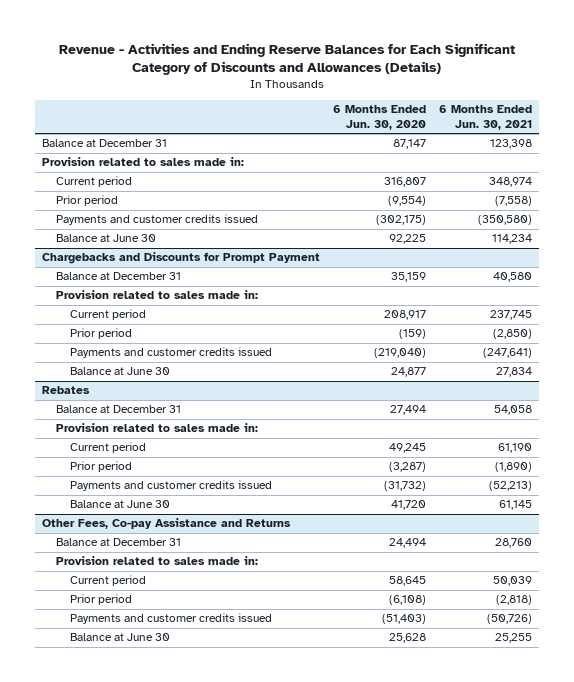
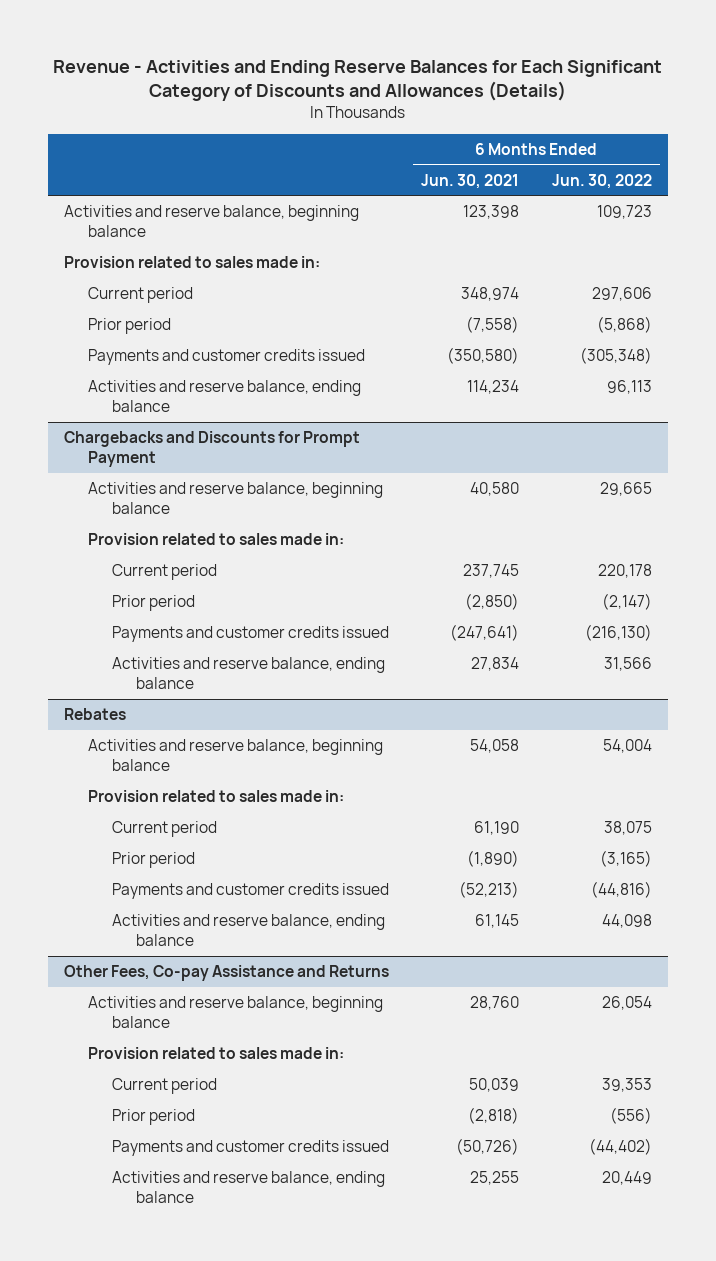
[333,105,427,131] 6 Months Ended Jun. 30, 2020 -> none
none -> [551,173,652,189] Jun. 30, 2022
[41,139,167,148] Balance at December 31 -> [64,205,360,238] Activities and reserve balance, beginning balance
[55,234,156,243] Balance at June 30 -> [88,380,362,413] Activities and reserve balance, ending balance
[55,272,181,281] Balance at December 31 -> [88,482,384,515] Activities and reserve balance, beginning balance
[69,367,170,376] Balance at June 30 -> [111,657,385,690] Activities and reserve balance, ending balance
[55,405,181,414] Balance at December 31 -> [88,739,384,772] Activities and reserve balance, beginning balance
[69,500,170,509] Balance at June 30 -> [111,914,385,947] Activities and reserve balance, ending balance
[55,538,181,547] Balance at December 31 -> [88,996,384,1029] Activities and reserve balance, beginning balance
[69,633,170,642] Balance at June 30 -> [111,1171,385,1204] Activities and reserve balance, ending balance

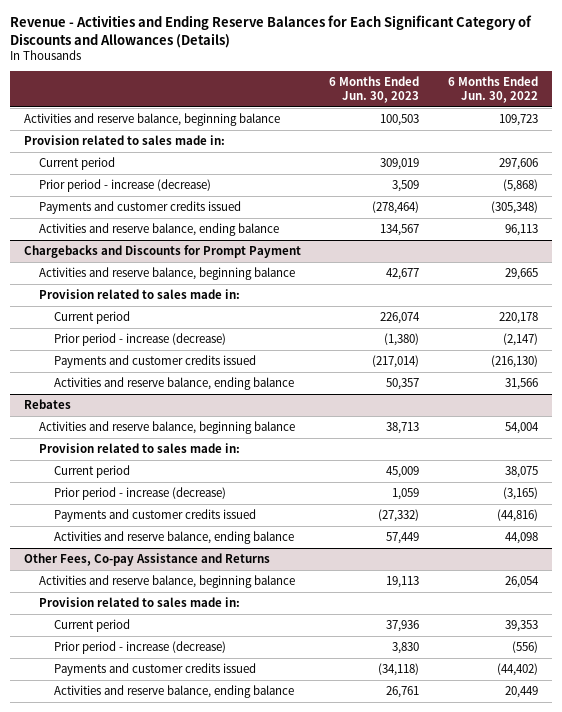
[421,173,520,189] Jun. 30, 2021 -> none
none -> [329,76,420,103] 6 Months Ended Jun. 30, 2023
[88,318,172,335] Prior period -> [39,179,212,193] Prior period - increase (decrease)
[111,595,195,612] Prior period -> [54,333,227,347] Prior period - increase (decrease)
[111,852,195,869] Prior period -> [54,487,227,501] Prior period - increase (decrease)
[111,1109,195,1126] Prior period -> [54,641,227,655] Prior period - increase (decrease)

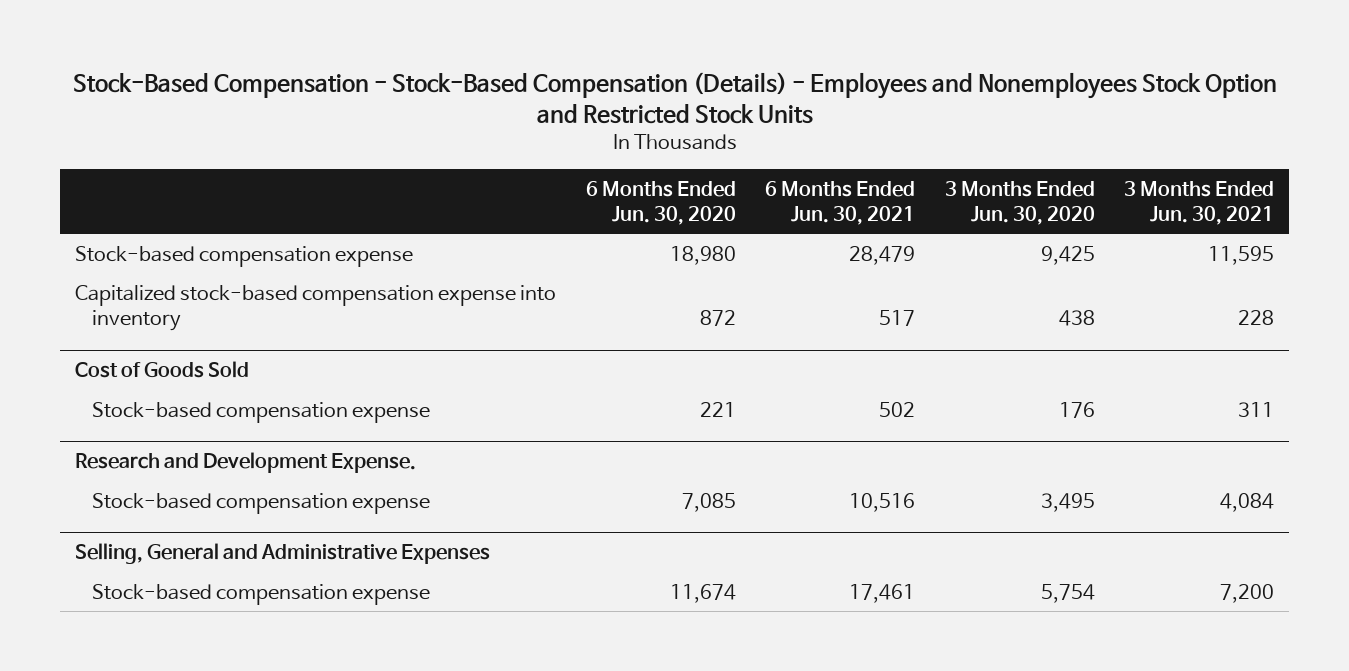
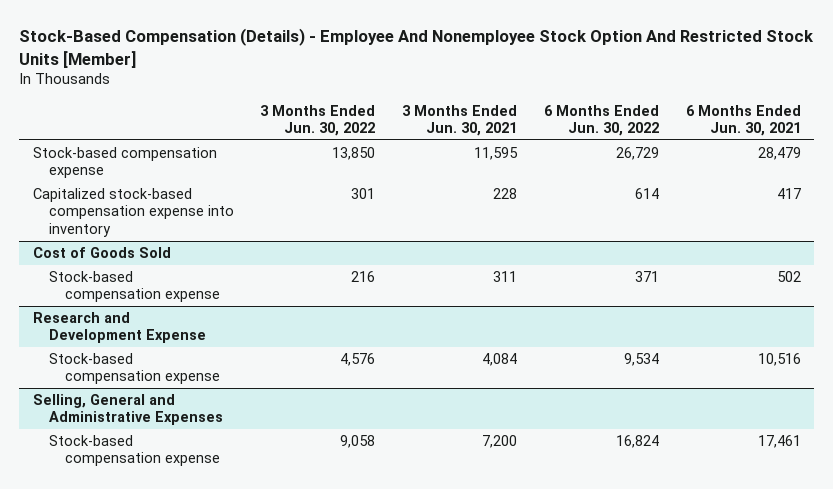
[72,72,1277,124] Stock-Based Compensation - Stock-Based Compensation (Details) - Employees and Nonemployees Stock Option and Restricted Stock Units -> [19,27,815,68] Stock-Based Compensation (Details) - Employee And Nonemployee Stock Option And Restricted Stock Units [Member]
[585,180,736,225] 6 Months Ended Jun. 30, 2020 -> none
[944,180,1095,225] 3 Months Ended Jun. 30, 2020 -> none
none -> [260,104,376,137] 3 Months Ended Jun. 30, 2022
none -> [543,104,659,137] 6 Months Ended Jun. 30, 2022
[879,310,916,327] 517 -> [776,188,801,200] 417
[74,452,416,474] Research and Development Expense. -> [32,312,206,344] Research and Development Expense

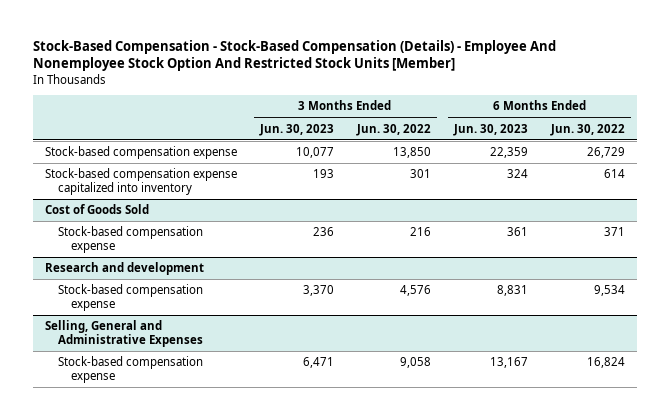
[19,27,815,68] Stock-Based Compensation (Details) - Employee And Nonemployee Stock Option And Restricted Stock Units [Member] -> [33,39,557,72] Stock-Based Compensation - Stock-Based Compensation (Details) - Employee And Nonemployee Stock Option And Restricted Stock Units [Member]
[402,104,518,137] 3 Months Ended Jun. 30, 2021 -> none
[685,104,801,137] 6 Months Ended Jun. 30, 2021 -> none
none -> [258,123,334,136] Jun. 30, 2023
none -> [453,123,529,136] Jun. 30, 2023
[32,188,234,237] Capitalized stock-based compensation expense into inventory -> [44,168,237,196] Stock-based compensation expense capitalized into inventory
[32,312,206,344] Research and Development Expense -> [44,262,204,276] Research and development

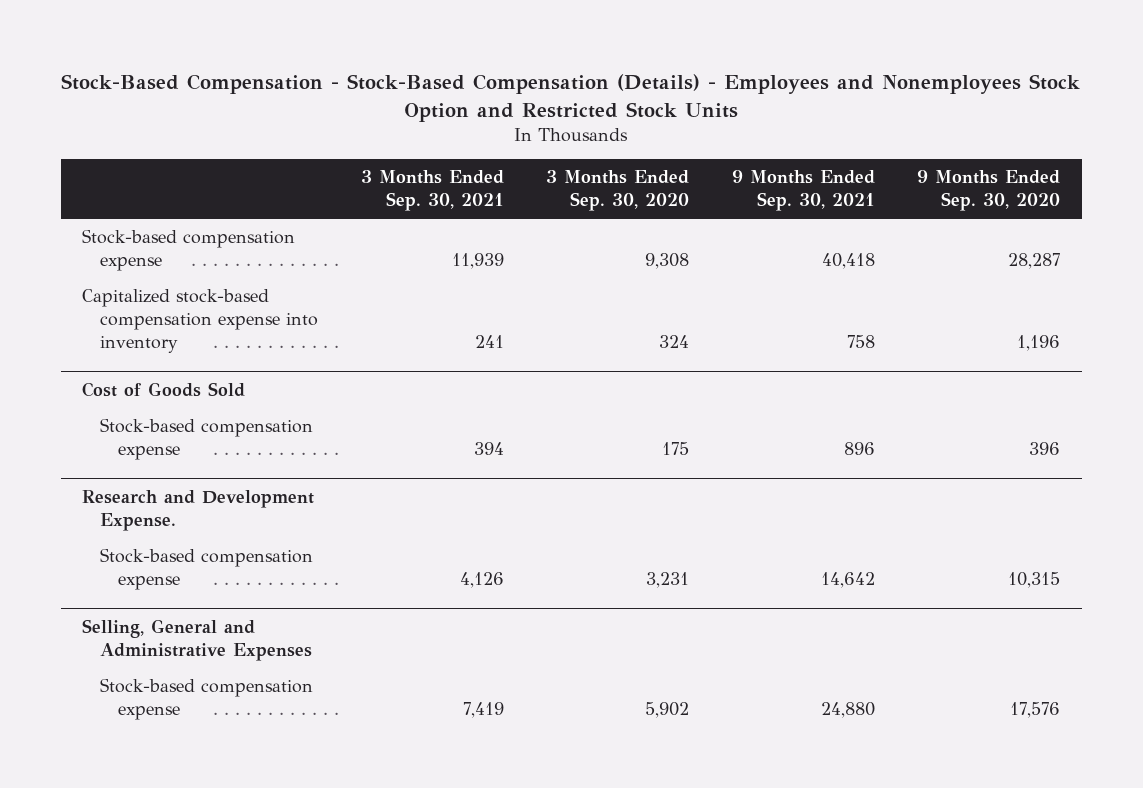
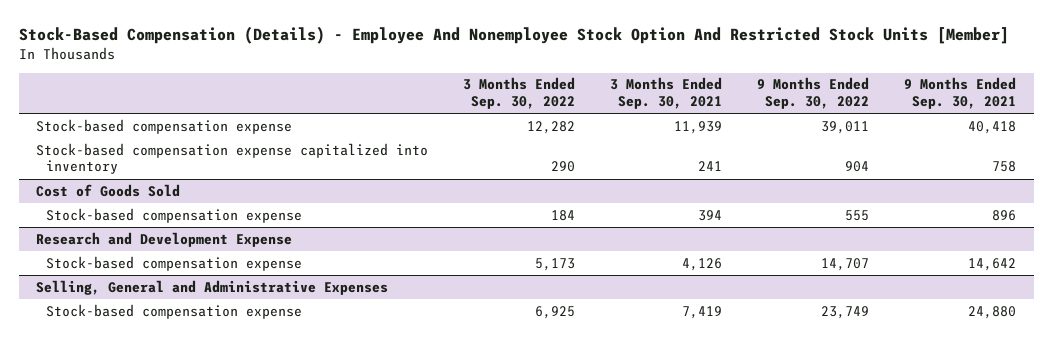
[61,73,1081,122] Stock-Based Compensation - Stock-Based Compensation (Details) - Employees and Nonemployees Stock Option and Restricted Stock Units -> [18,26,1009,45] Stock-Based Compensation (Details) - Employee And Nonemployee Stock Option And Restricted Stock Units [Member]
[546,170,690,211] 3 Months Ended Sep. 30, 2020 -> none
[917,170,1061,211] 9 Months Ended Sep. 30, 2020 -> none
none -> [463,77,576,109] 3 Months Ended Sep. 30, 2022
none -> [757,77,870,109] 9 Months Ended Sep. 30, 2022
[82,289,319,354] Capitalized stock-based compensation expense into inventory -> [36,142,429,175] Stock-based compensation expense capitalized into inventory
[82,489,315,531] Research and Development Expense. -> [36,231,293,247] Research and Development Expense

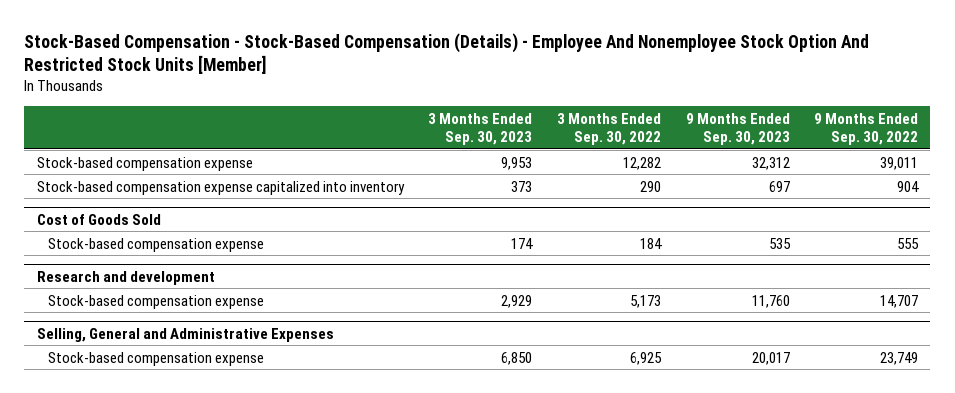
[18,26,1009,45] Stock-Based Compensation (Details) - Employee And Nonemployee Stock Option And Restricted Stock Units [Member] -> [24,32,870,75] Stock-Based Compensation - Stock-Based Compensation (Details) - Employee And Nonemployee Stock Option And Restricted Stock Units [Member]
[610,77,723,109] 3 Months Ended Sep. 30, 2021 -> none
[904,77,1017,109] 9 Months Ended Sep. 30, 2021 -> none
none -> [428,112,533,145] 3 Months Ended Sep. 30, 2023
none -> [685,112,790,145] 9 Months Ended Sep. 30, 2023
[36,231,293,247] Research and Development Expense -> [36,270,215,285] Research and development

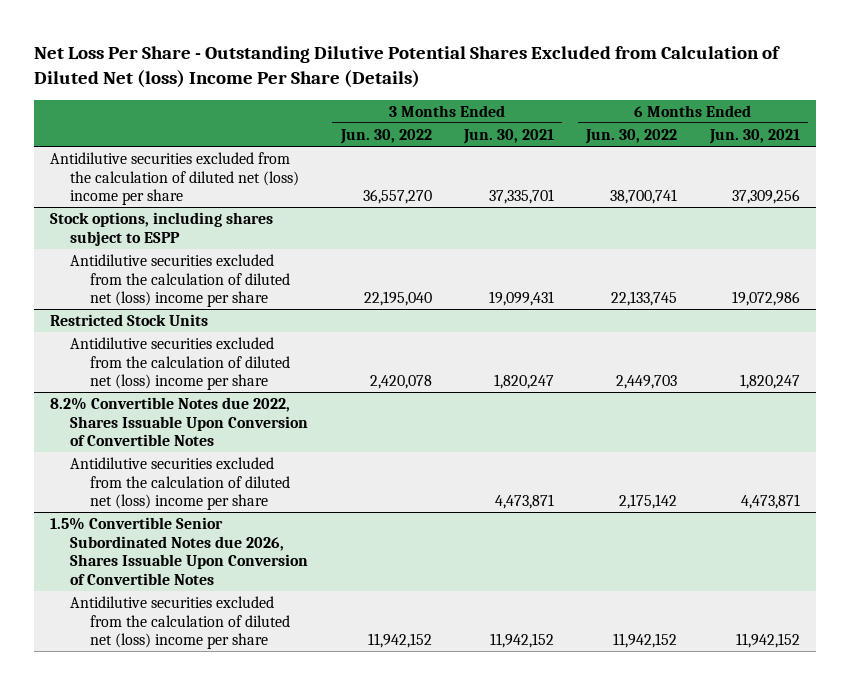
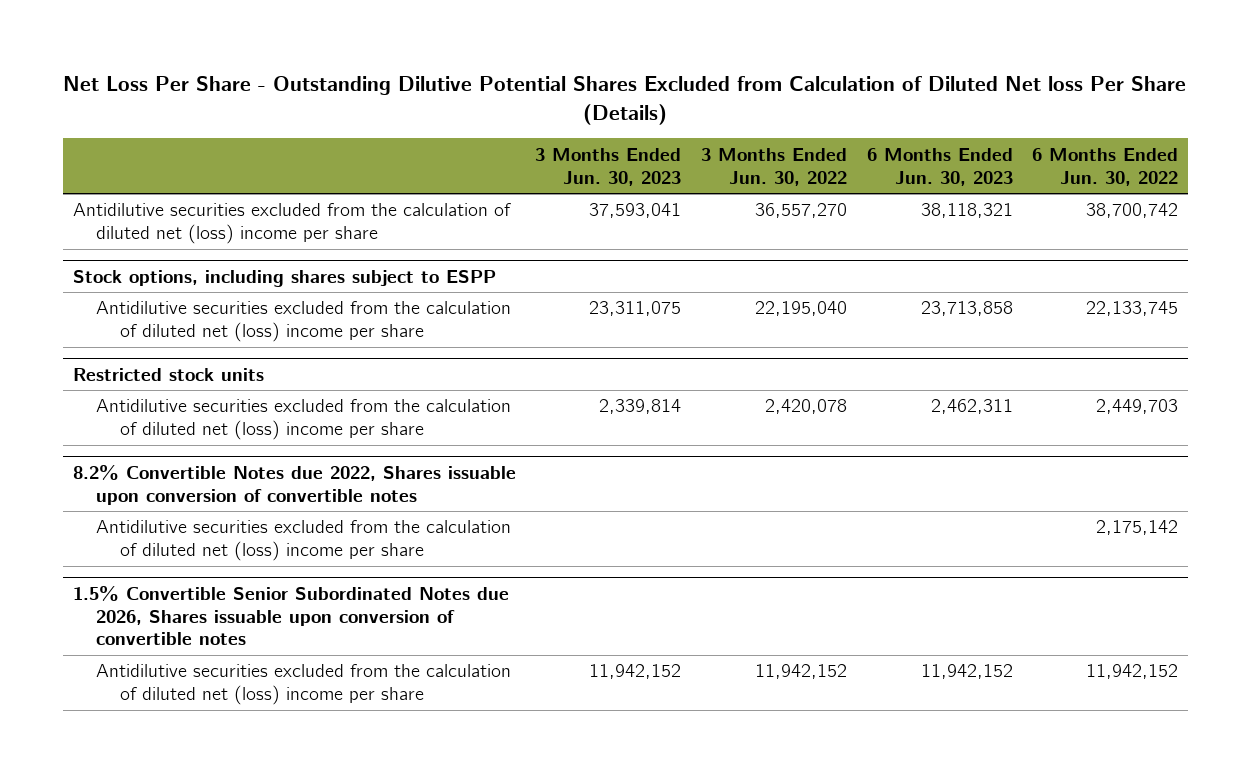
[34,46,781,88] Net Loss Per Share - Outstanding Dilutive Potential Shares Excluded from Calculation of Diluted Net (loss) Income Per Share (Details) -> [63,76,1187,125] Net Loss Per Share - Outstanding Dilutive Potential Shares Excluded from Calculation of Diluted Net loss Per Share (Details)
[462,128,554,144] Jun. 30, 2021 -> none
[708,128,800,144] Jun. 30, 2021 -> none
none -> [535,147,682,186] 3 Months Ended Jun. 30, 2023
none -> [866,147,1013,186] 6 Months Ended Jun. 30, 2023
[610,189,678,205] 38,700,741 -> [1086,203,1179,219] 38,700,742
[50,313,209,326] Restricted Stock Units -> [72,367,264,381] Restricted stock units
[50,396,309,447] 8.2% Convertible Notes due 2022, Shares Issuable Upon Conversion of Convertible Notes -> [72,464,516,505] 8.2% Convertible Notes due 2022, Shares issuable upon conversion of convertible notes
[50,516,309,585] 1.5% Convertible Senior Subordinated Notes due 2026, Shares Issuable Upon Conversion of Convertible Notes -> [72,585,509,646] 1.5% Convertible Senior Subordinated Notes due 2026, Shares issuable upon conversion of convertible notes

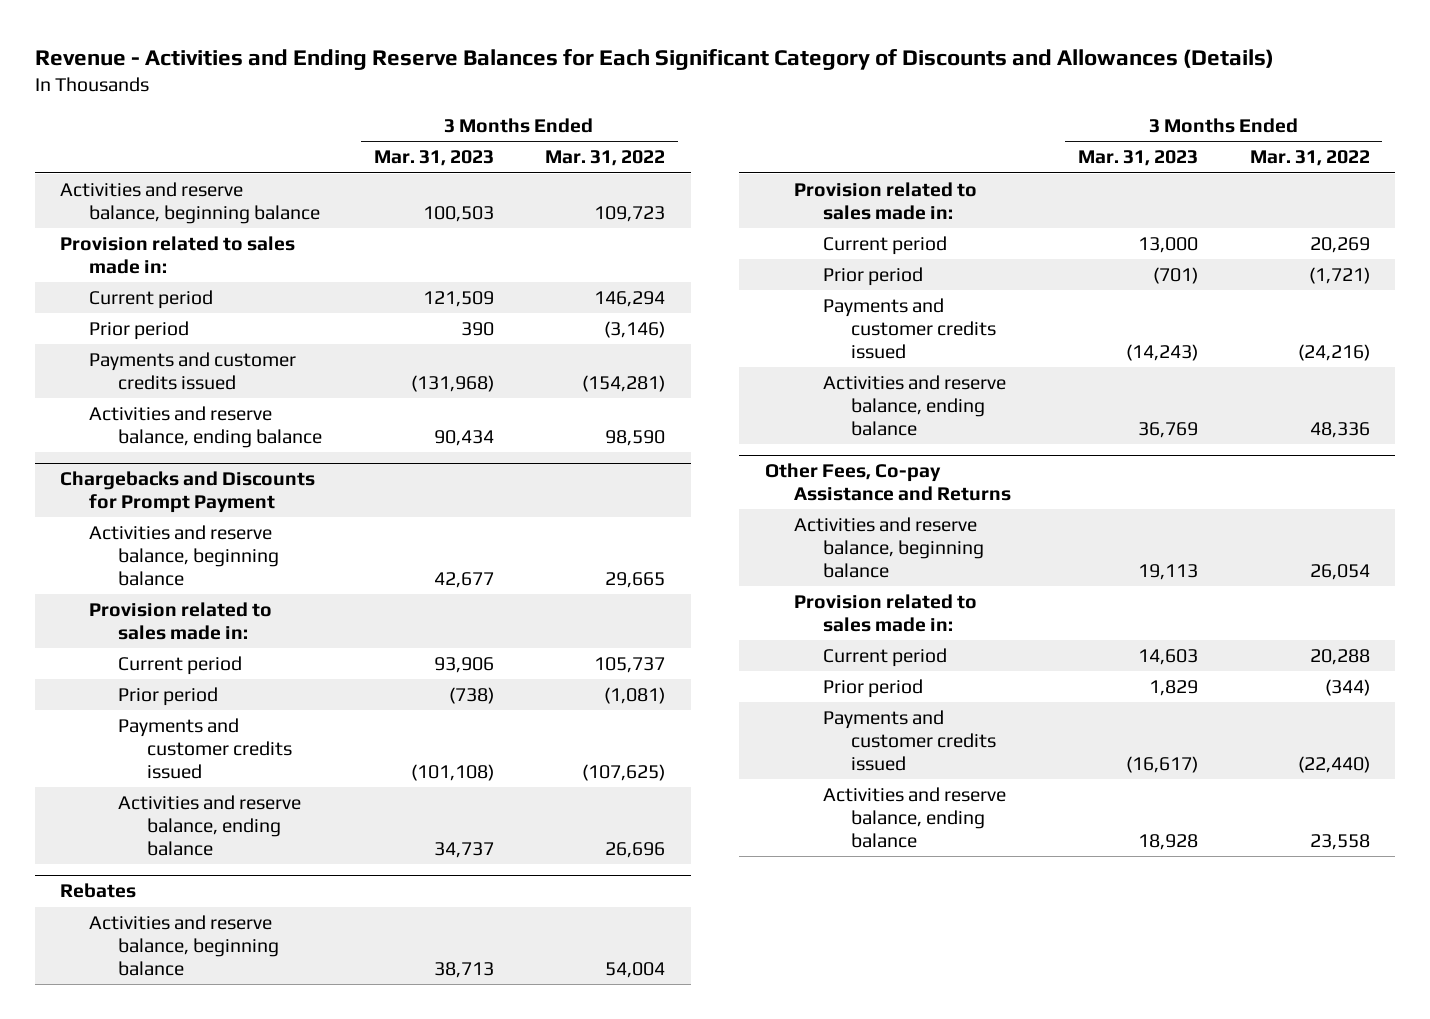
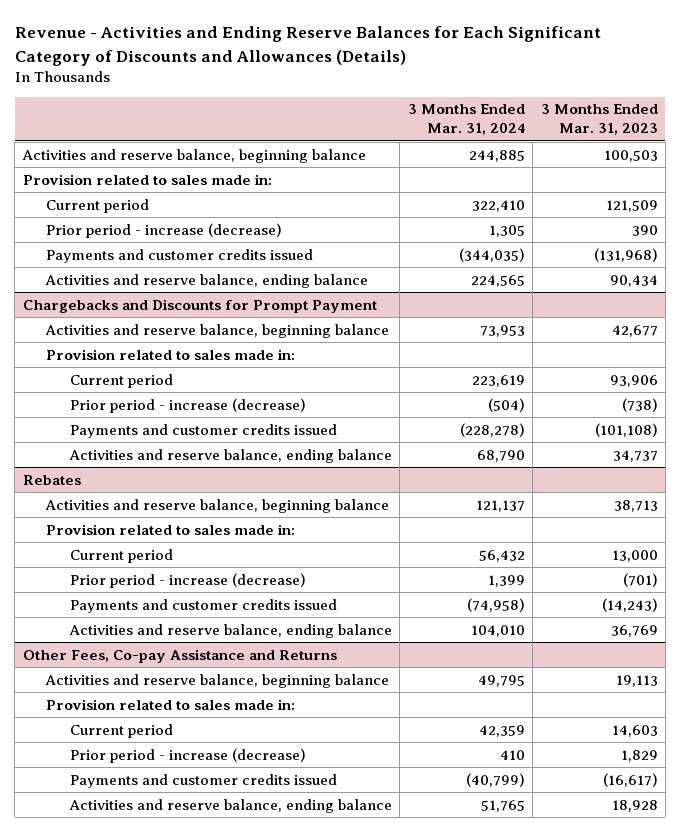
[544,150,665,167] Mar. 31, 2022 -> none
none -> [407,104,525,136] 3 Months Ended Mar. 31, 2024
[89,320,190,340] Prior period -> [46,222,283,238] Prior period - increase (decrease)
[118,686,219,706] Prior period -> [70,397,307,413] Prior period - increase (decrease)
[822,266,923,286] Prior period -> [70,572,307,588] Prior period - increase (decrease)
[822,678,923,698] Prior period -> [70,747,307,763] Prior period - increase (decrease)

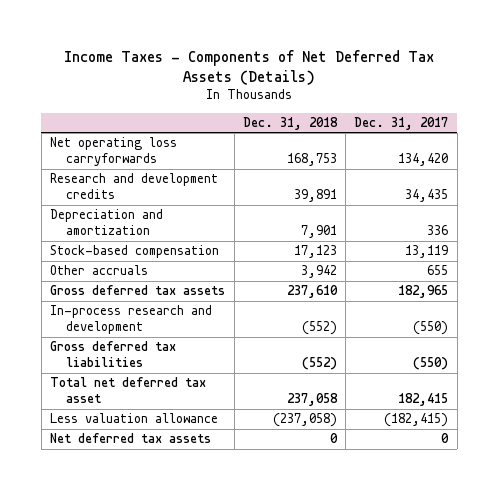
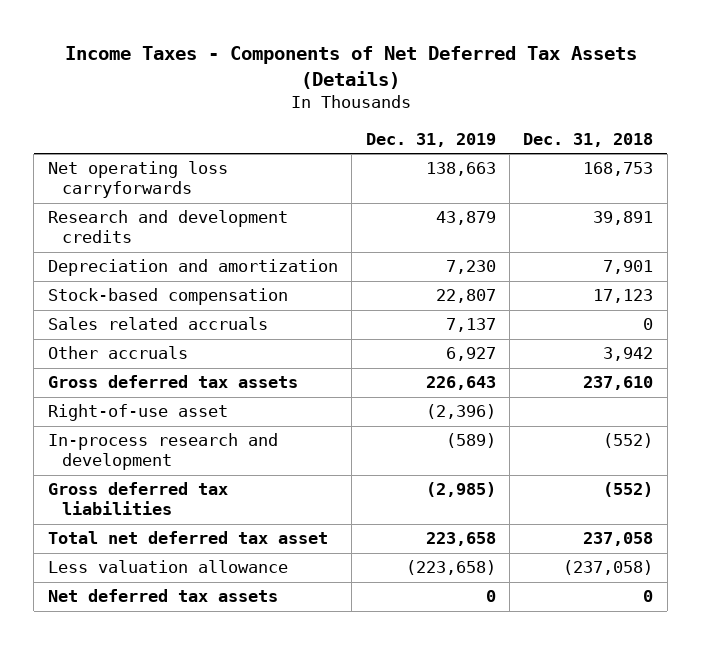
[354,116,449,130] Dec. 31, 2017 -> none
none -> [365,133,496,148] Dec. 31, 2019
none -> [47,317,268,331] Sales related accruals
none -> [47,404,228,422] Right-of-use asset

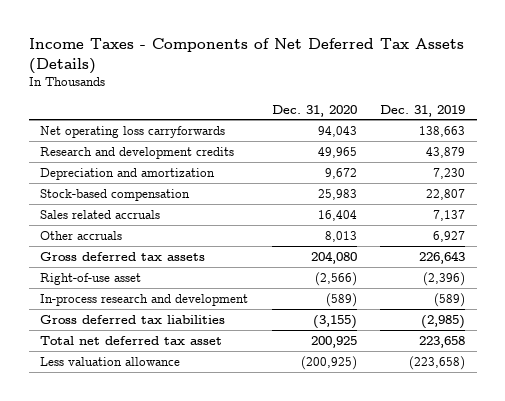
[523,133,654,148] Dec. 31, 2018 -> none
none -> [271,104,357,117] Dec. 31, 2020
[47,589,278,603] Net deferred tax assets -> none

